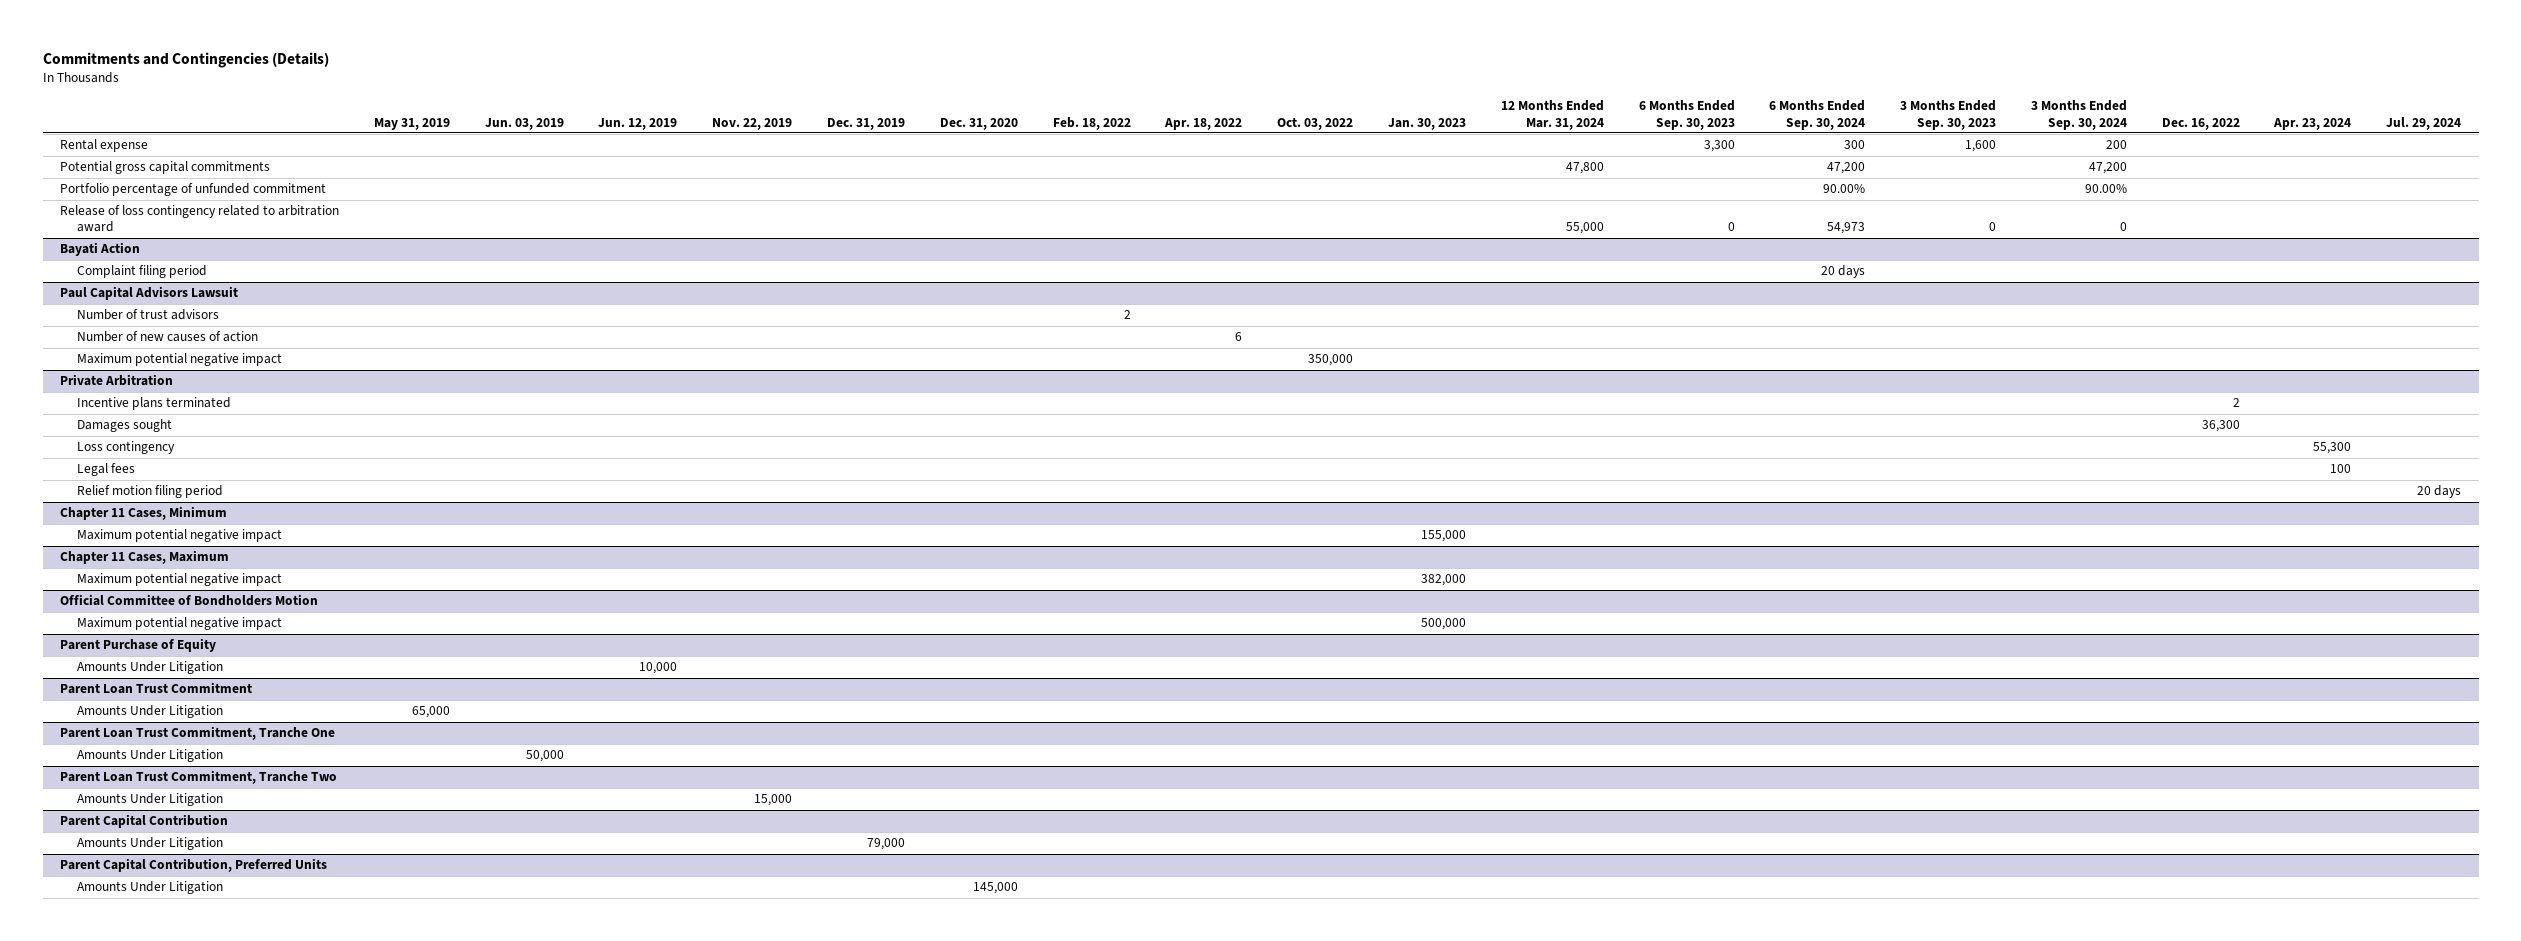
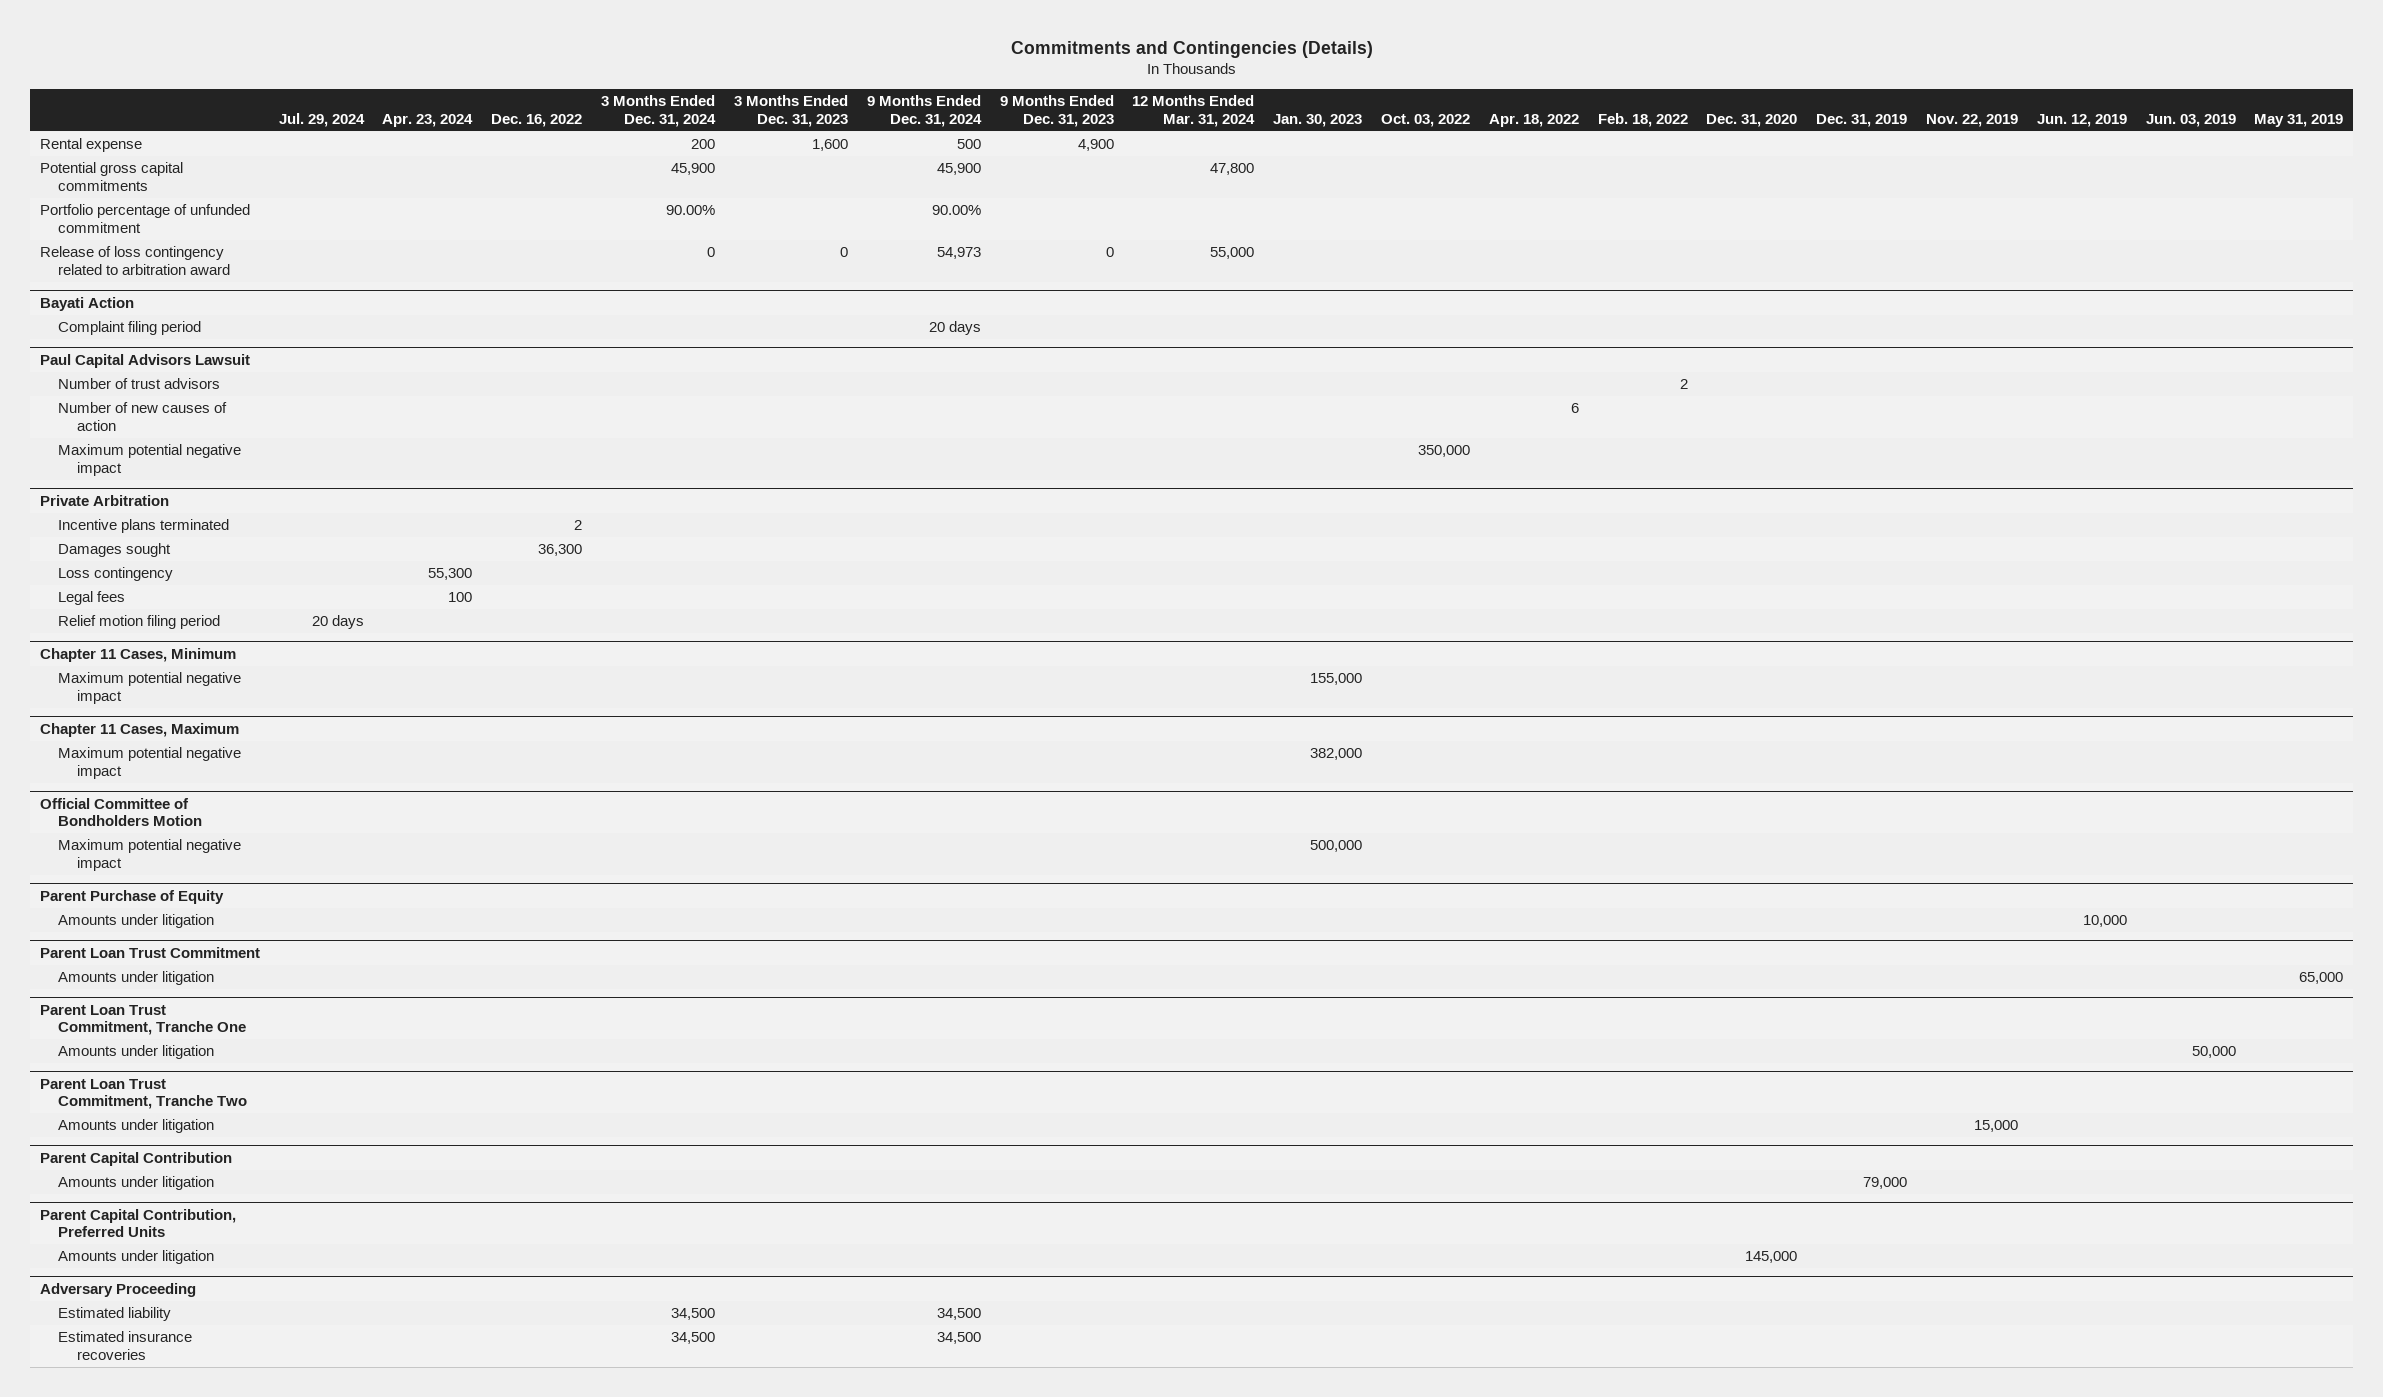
[1638,100,1735,130] 6 Months Ended Sep. 30, 2023 -> none
[1769,100,1866,130] 6 Months Ended Sep. 30, 2024 -> none
[1900,100,1997,130] 3 Months Ended Sep. 30, 2023 -> none
[2030,100,2127,130] 3 Months Ended Sep. 30, 2024 -> none
none -> [601,95,717,127] 3 Months Ended Dec. 31, 2024
none -> [733,95,848,127] 3 Months Ended Dec. 31, 2023
none -> [866,95,982,127] 9 Months Ended Dec. 31, 2024
none -> [999,95,1114,127] 9 Months Ended Dec. 31, 2023
[76,661,223,675] Amounts Under Litigation -> [58,914,215,929] Amounts under litigation
[76,705,223,719] Amounts Under Litigation -> [58,971,215,986] Amounts under litigation
[76,749,223,763] Amounts Under Litigation -> [58,1045,215,1060] Amounts under litigation
[76,793,223,807] Amounts Under Litigation -> [58,1119,215,1134] Amounts under litigation
[76,837,223,851] Amounts Under Litigation -> [58,1176,215,1191] Amounts under litigation
[76,881,223,895] Amounts Under Litigation -> [58,1250,215,1265] Amounts under litigation
none -> [39,1282,196,1297] Adversary Proceeding
none -> [58,1307,172,1322] Estimated liability
none -> [58,1331,193,1360] Estimated insurance recoveries

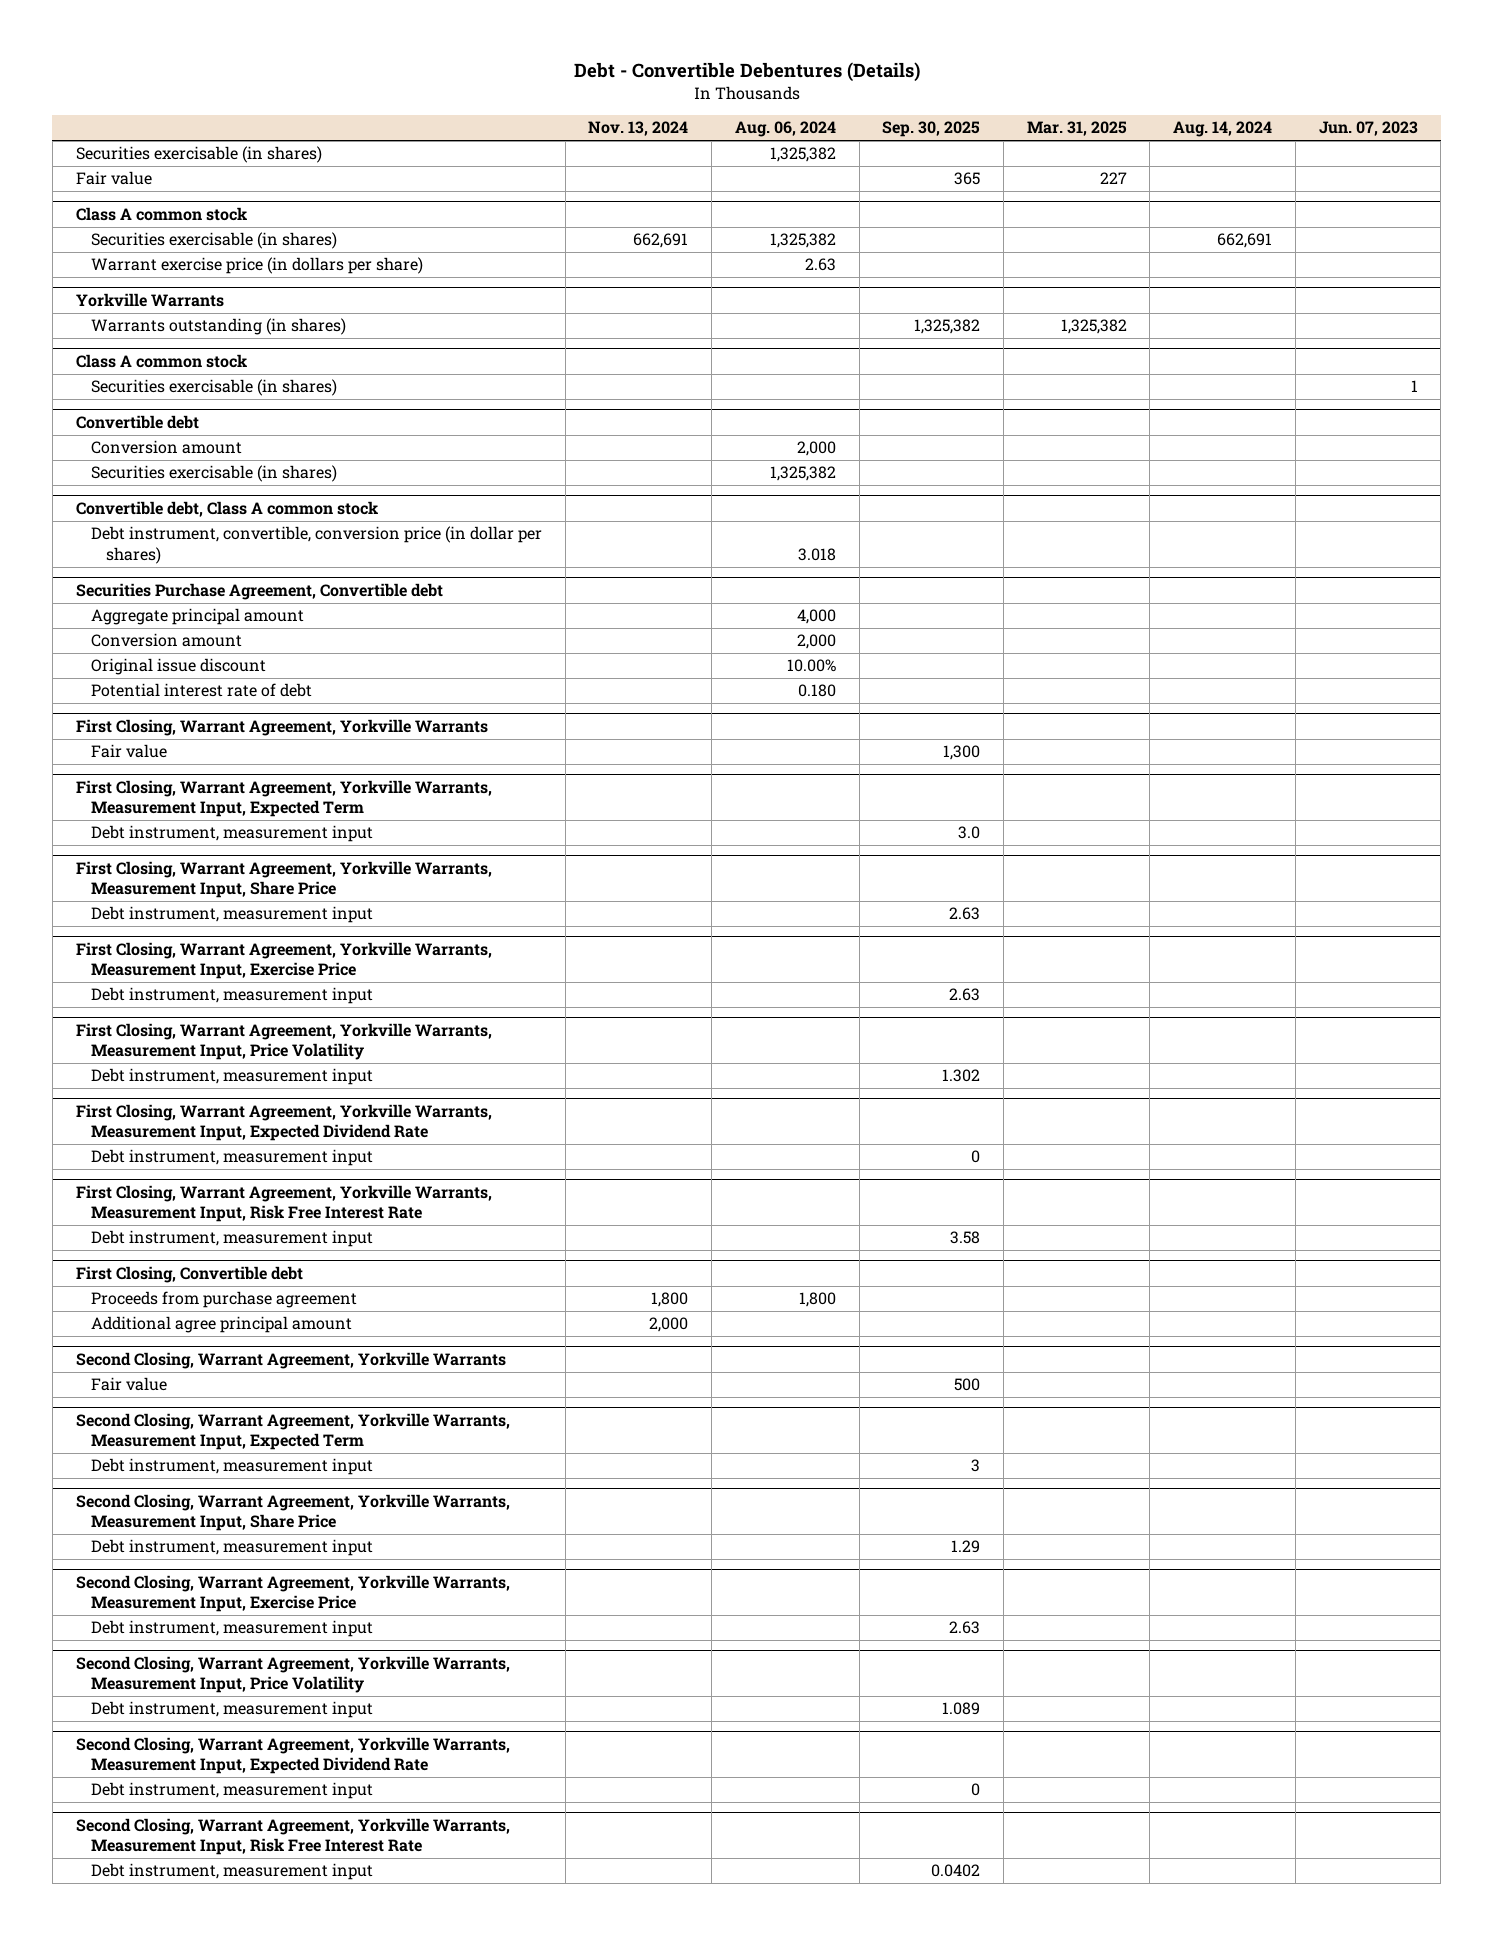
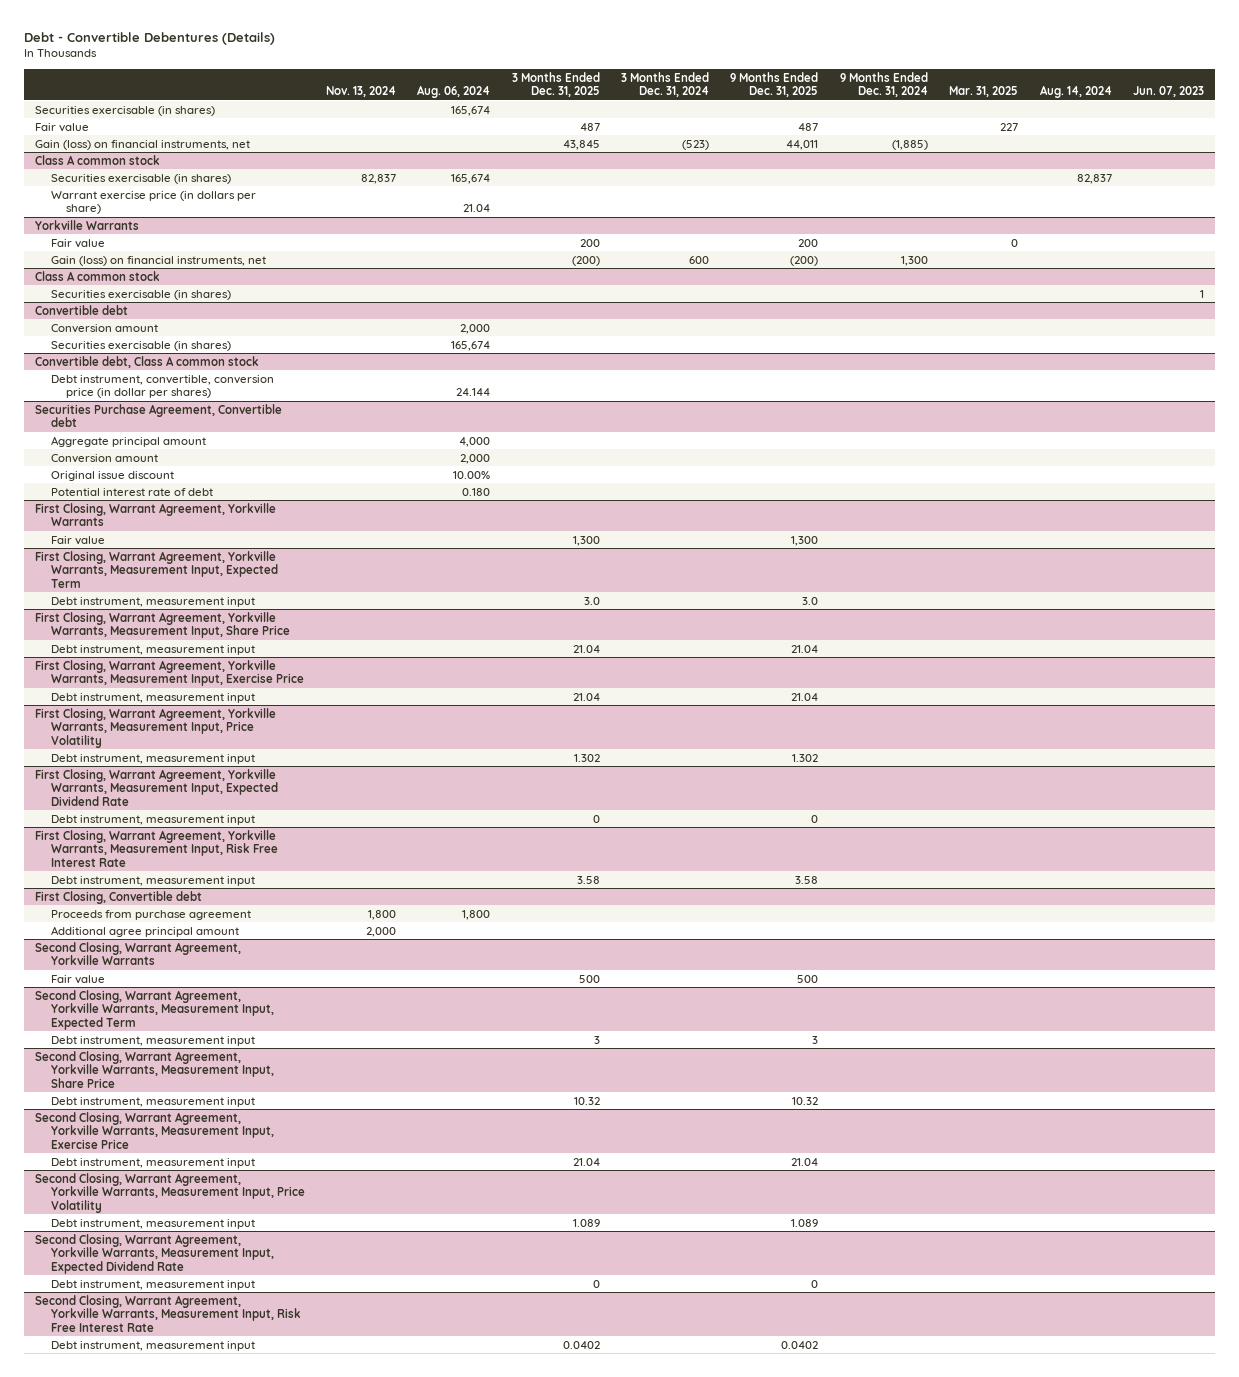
[882,121,981,138] Sep. 30, 2025 -> none
none -> [511,71,600,98] 3 Months Ended Dec. 31, 2025
none -> [621,71,710,98] 3 Months Ended Dec. 31, 2024
none -> [730,71,819,98] 9 Months Ended Dec. 31, 2025
none -> [839,71,928,98] 9 Months Ended Dec. 31, 2024
[769,147,836,163] 1,325,382 -> [451,105,491,116] 165,674
none -> [34,139,250,150] Gain (loss) on financial instruments, net
[633,233,689,249] 662,691 -> [360,173,396,184] 82,837
[769,233,836,249] 1,325,382 -> [451,173,491,184] 165,674
[1217,233,1273,249] 662,691 -> [1076,173,1112,184] 82,837
[804,258,836,272] 2.63 -> [463,204,491,213] 21.04
[90,318,346,336] Warrants outstanding (in shares) -> none
none -> [50,238,105,248] Fair value
none -> [50,255,266,266] Gain (loss) on financial instruments, net
[769,466,836,482] 1,325,382 -> [451,340,491,351] 165,674
[797,548,836,562] 3.018 -> [456,388,491,397] 24.144

